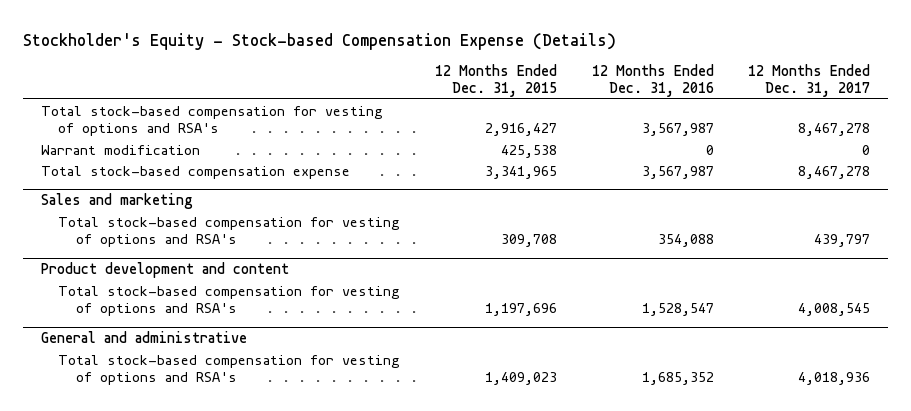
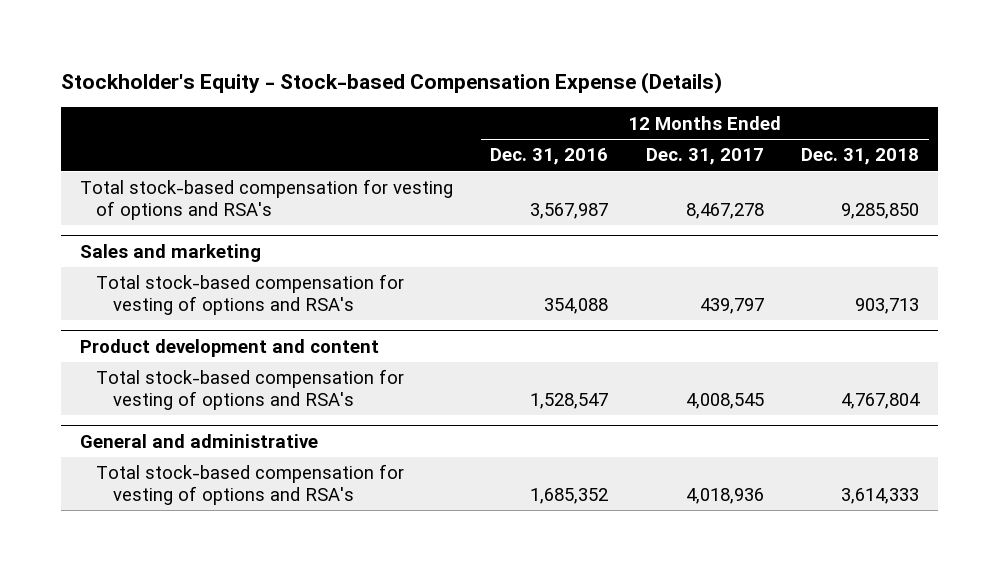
[434,63,557,97] 12 Months Ended Dec. 31, 2015 -> none
none -> [801,148,920,166] Dec. 31, 2018
[40,144,200,155] Warrant modification -> none
[40,165,350,179] Total stock-based compensation expense -> none

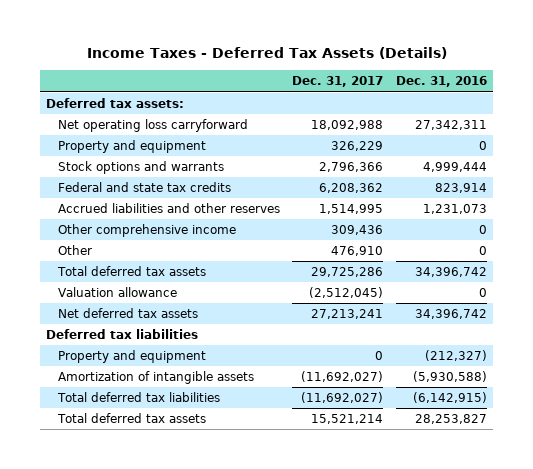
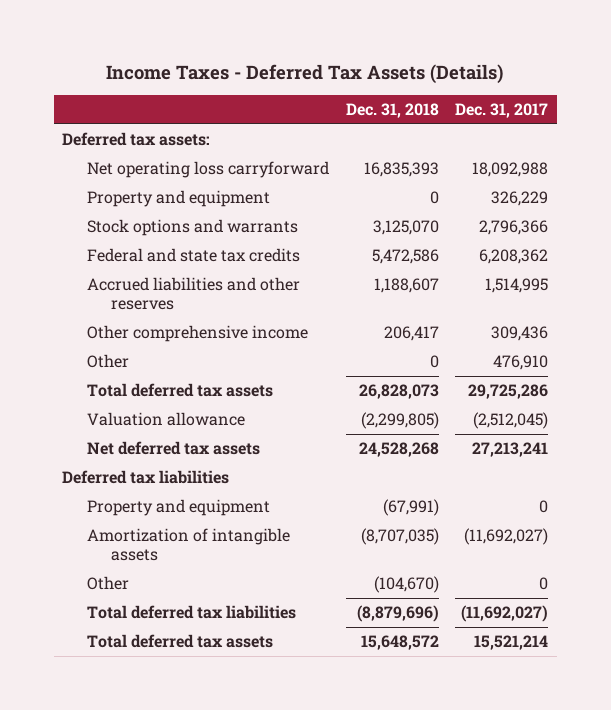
[396,76,488,88] Dec. 31, 2016 -> none
none -> [345,103,439,119] Dec. 31, 2018
none -> [86,576,129,591] Other

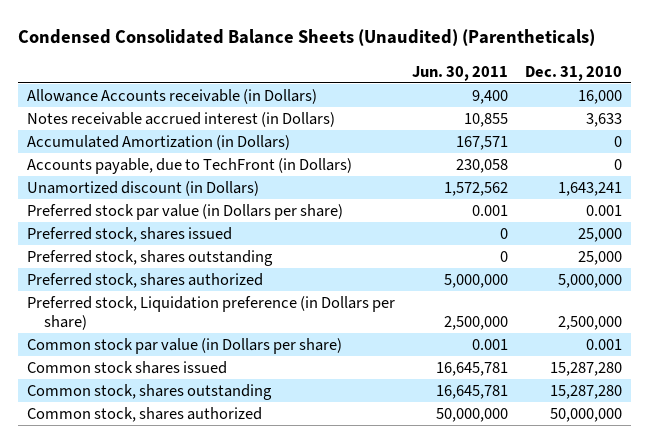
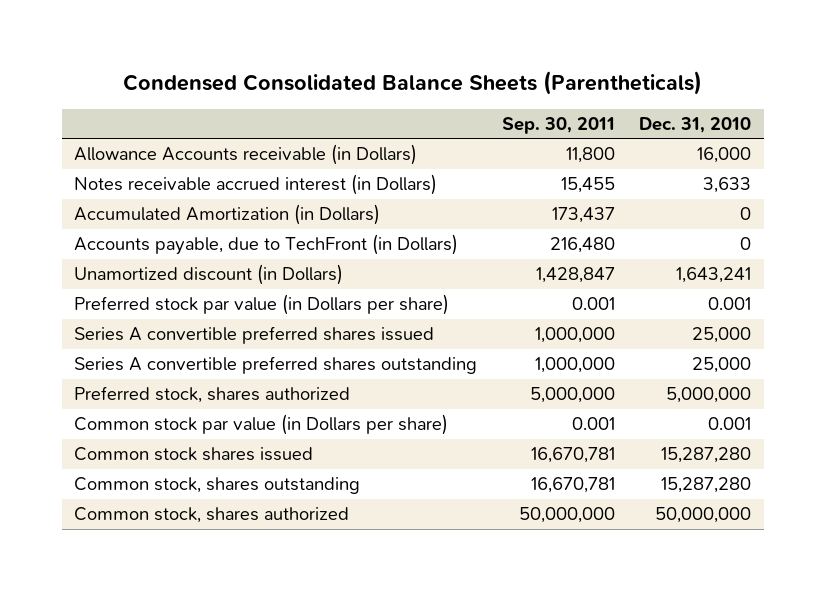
[18,29,596,47] Condensed Consolidated Balance Sheets (Unaudited) (Parentheticals) -> [122,71,702,96] Condensed Consolidated Balance Sheets (Parentheticals)
[411,65,508,81] Jun. 30, 2011 -> none
none -> [501,116,615,134] Sep. 30, 2011
[26,227,232,243] Preferred stock, shares issued -> [73,326,434,345] Series A convertible preferred shares issued
[26,250,273,267] Preferred stock, shares outstanding -> [73,356,477,375] Series A convertible preferred shares outstanding
[26,296,395,331] Preferred stock, Liquidation preference (in Dollars per share) -> none

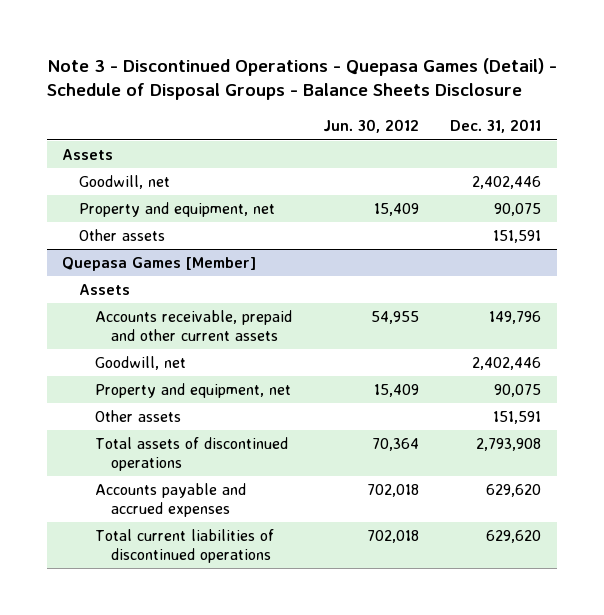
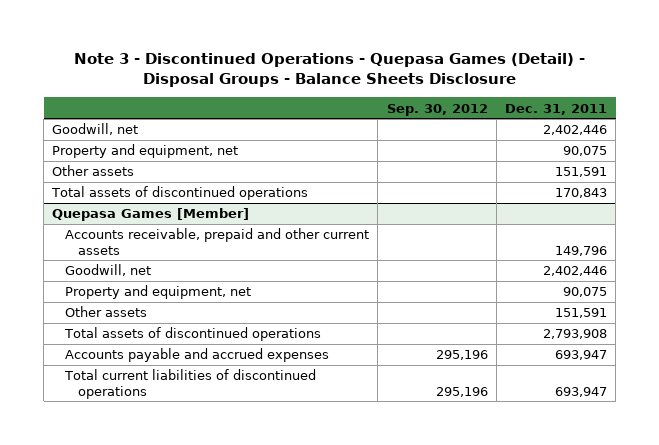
[46,57,557,101] Note 3 - Discontinued Operations - Quepasa Games (Detail) - Schedule of Disposal Groups - Balance Sheets Disclosure -> [73,52,585,88] Note 3 - Discontinued Operations - Quepasa Games (Detail) - Disposal Groups - Balance Sheets Disclosure
[323,119,420,134] Jun. 30, 2012 -> none
none -> [386,103,488,116] Sep. 30, 2012
[62,149,114,161] Assets -> none
none -> [51,186,309,201] Total assets of discontinued operations
[78,284,130,296] Assets -> none
[486,484,542,498] 629,620 -> [555,350,608,361] 693,947
[486,530,542,544] 629,620 -> [555,386,608,397] 693,947

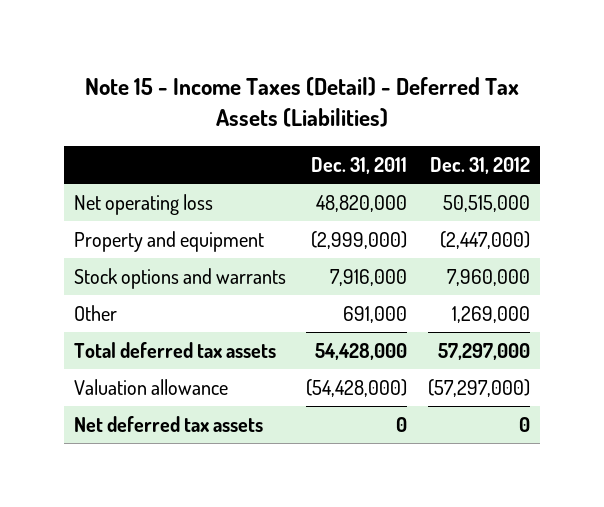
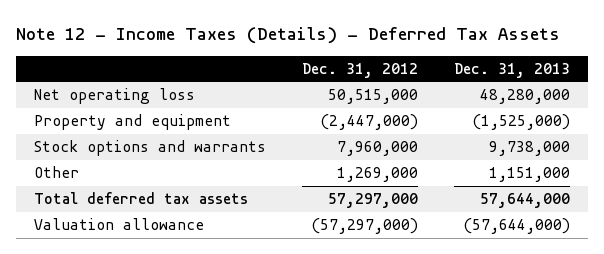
[84,76,519,127] Note 15 - Income Taxes (Detail) - Deferred Tax Assets (Liabilities) -> [16,27,561,45] Note 12 - Income Taxes (Details) - Deferred Tax Assets
[311,156,408,174] Dec. 31, 2011 -> none
none -> [453,62,570,78] Dec. 31, 2013
[74,415,264,432] Net deferred tax assets -> none

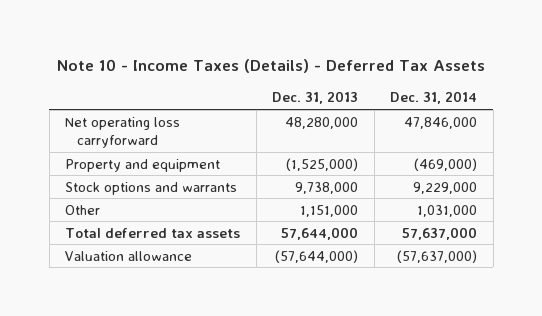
[16,27,561,45] Note 12 - Income Taxes (Details) - Deferred Tax Assets -> [57,59,486,74] Note 10 - Income Taxes (Details) - Deferred Tax Assets
[301,62,418,78] Dec. 31, 2012 -> none
none -> [390,91,478,105] Dec. 31, 2014
[33,88,195,105] Net operating loss -> [65,116,181,148] Net operating loss carryforward

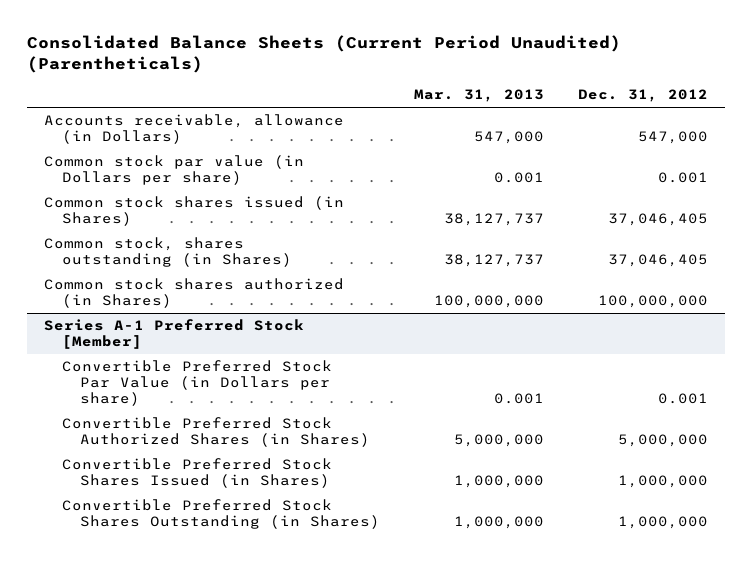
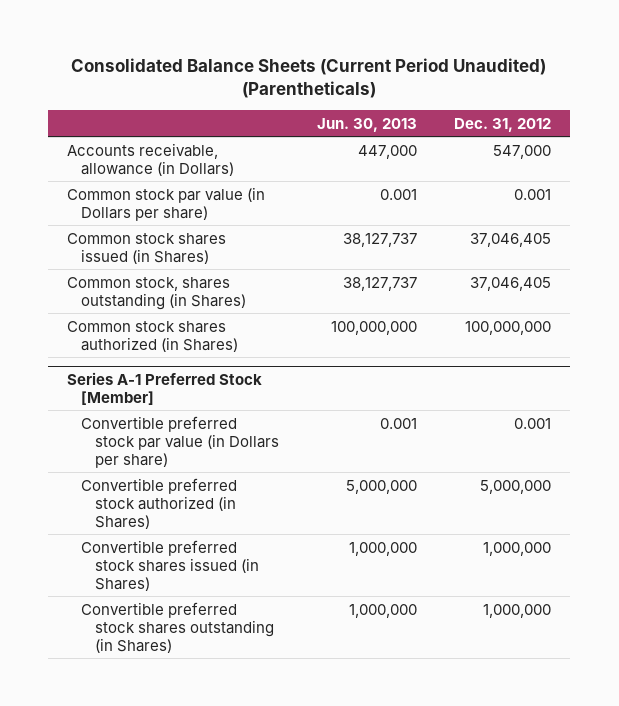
[413,89,544,103] Mar. 31, 2013 -> none
none -> [316,117,417,132] Jun. 30, 2013
[61,360,332,407] Convertible Preferred Stock Par Value (in Dollars per share) -> [81,415,280,468] Convertible preferred stock par value (in Dollars per share)
[61,417,370,448] Convertible Preferred Stock Authorized Shares (in Shares) -> [81,477,238,529] Convertible preferred stock authorized (in Shares)
[61,458,332,489] Convertible Preferred Stock Shares Issued (in Shares) -> [81,539,260,591] Convertible preferred stock shares issued (in Shares)
[61,499,380,530] Convertible Preferred Stock Shares Outstanding (in Shares) -> [81,601,275,653] Convertible preferred stock shares outstanding (in Shares)

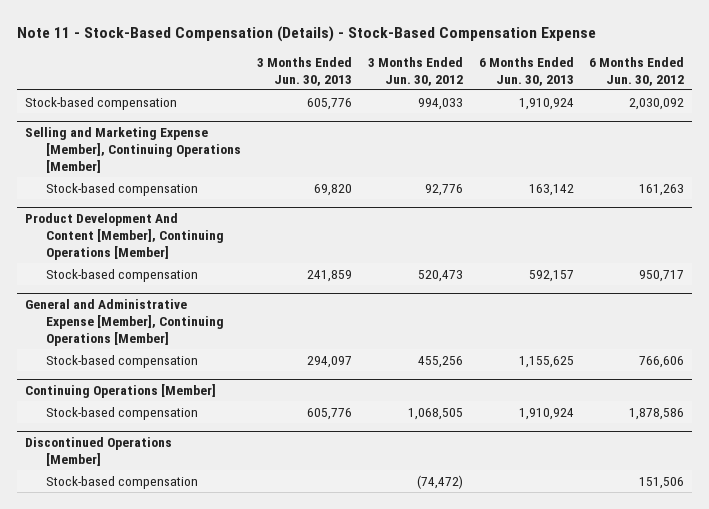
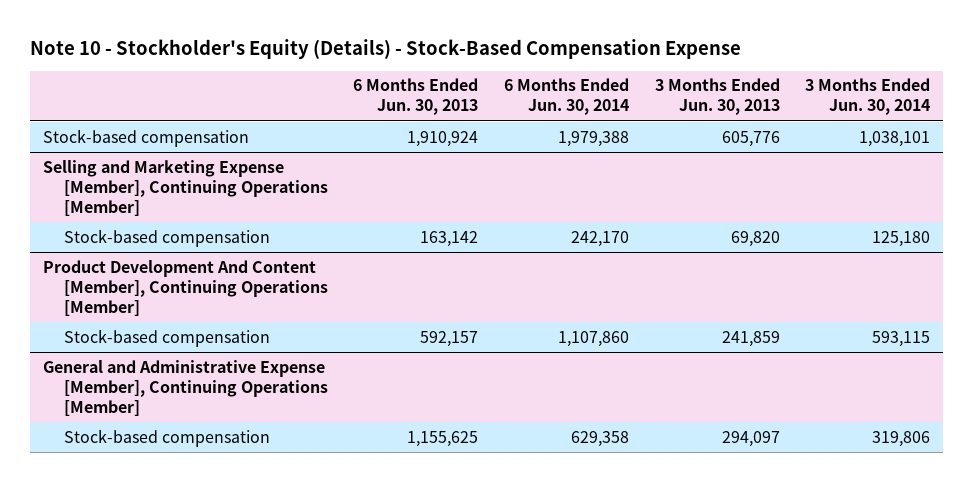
[16,25,596,42] Note 11 - Stock-Based Compensation (Details) - Stock-Based Compensation Expense -> [29,38,741,59] Note 10 - Stockholder's Equity (Details) - Stock-Based Compensation Expense
[367,57,463,86] 3 Months Ended Jun. 30, 2012 -> none
[589,57,685,86] 6 Months Ended Jun. 30, 2012 -> none
none -> [503,78,629,116] 6 Months Ended Jun. 30, 2014
none -> [805,78,931,116] 3 Months Ended Jun. 30, 2014
[24,384,216,399] Continuing Operations [Member] -> none
[45,406,198,420] Stock-based compensation -> none
[24,437,172,466] Discontinued Operations [Member] -> none
[45,475,198,489] Stock-based compensation -> none

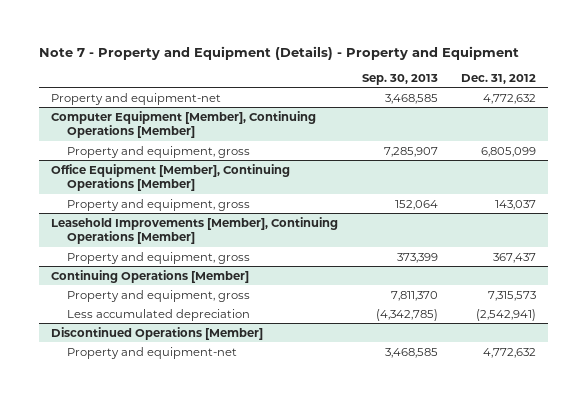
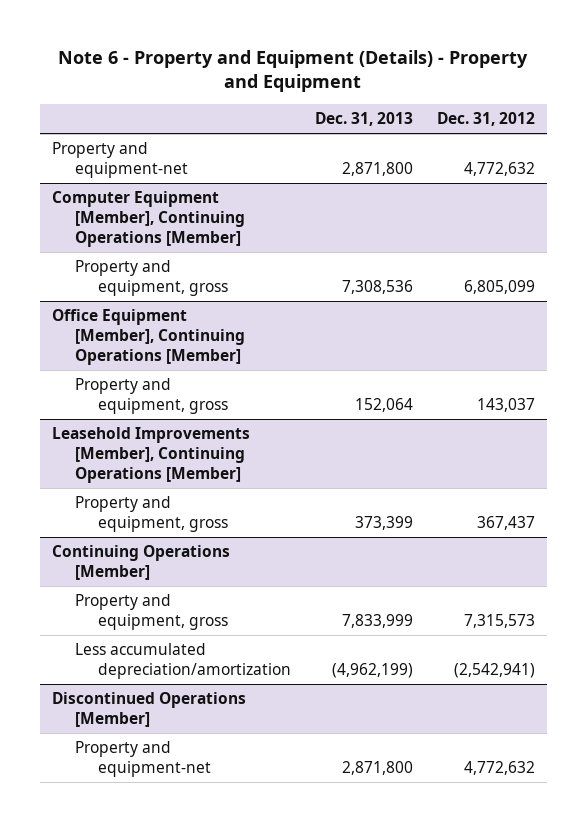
[38,45,519,60] Note 7 - Property and Equipment (Details) - Property and Equipment -> [58,49,529,93] Note 6 - Property and Equipment (Details) - Property and Equipment
[361,73,438,85] Sep. 30, 2013 -> none
none -> [314,112,413,127] Dec. 31, 2013
[66,308,250,321] Less accumulated depreciation -> [74,643,291,679] Less accumulated depreciation/amortization

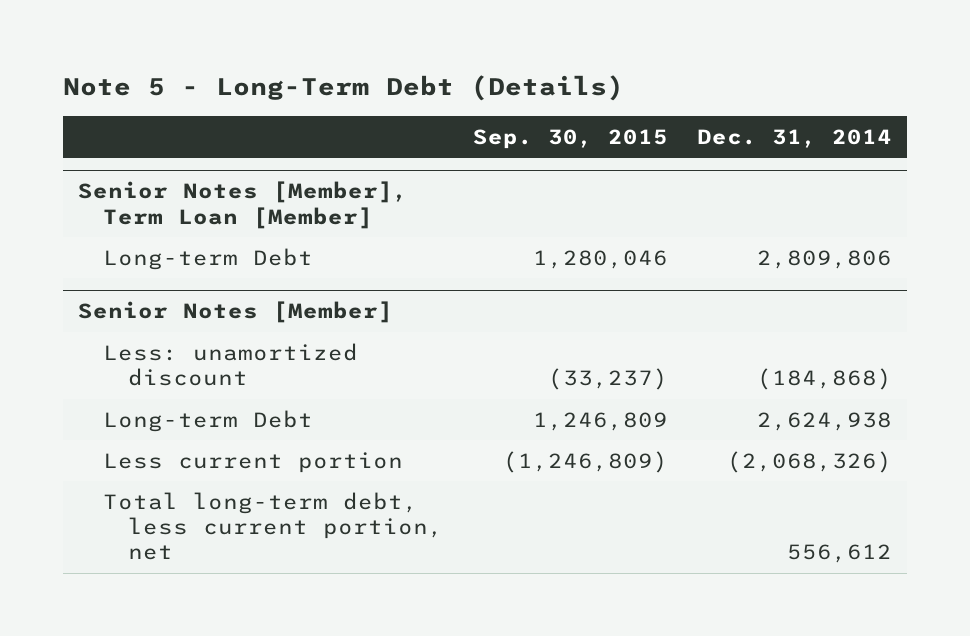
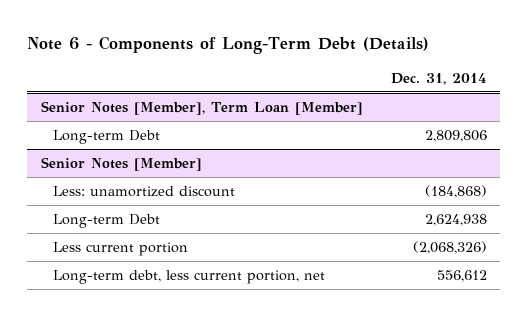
[63,75,625,102] Note 5 - Long-Term Debt (Details) -> [27,36,430,55] Note 6 - Components of Long-Term Debt (Details)
[472,128,668,149] Sep. 30, 2015 -> none
[103,491,444,561] Total long-term debt, less current portion, net -> [53,270,326,285] Long-term debt, less current portion, net

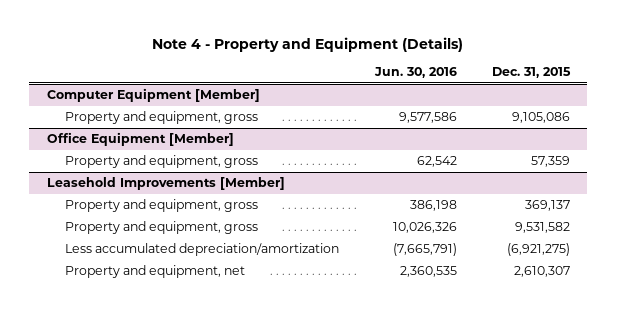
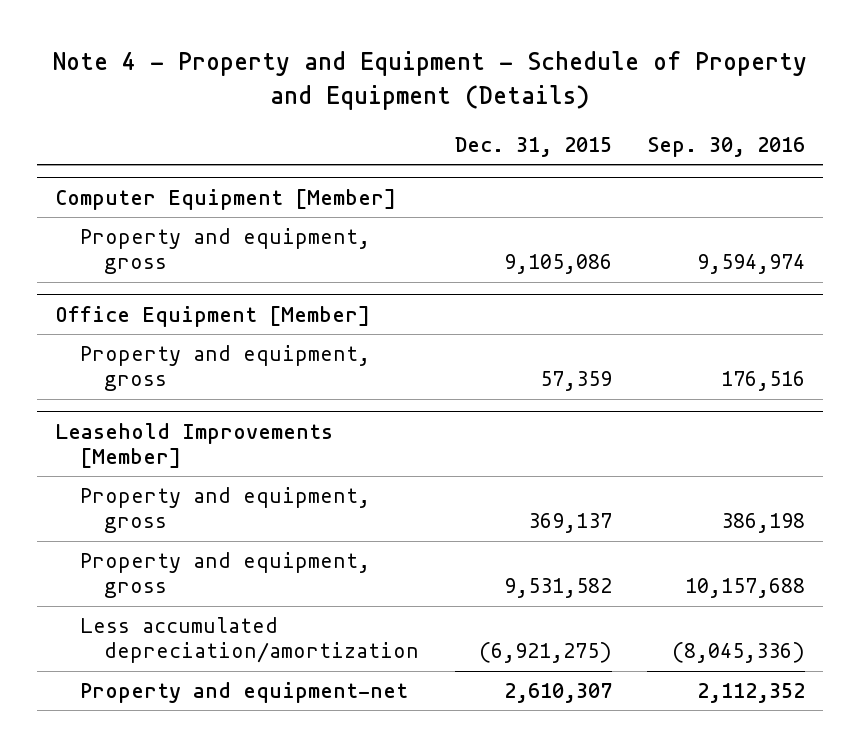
[152,36,464,52] Note 4 - Property and Equipment (Details) -> [53,51,808,110] Note 4 - Property and Equipment - Schedule of Property and Equipment (Details)
[373,67,457,79] Jun. 30, 2016 -> none
none -> [647,137,806,158] Sep. 30, 2016
[65,265,246,279] Property and equipment, net -> [79,682,408,704] Property and equipment-net

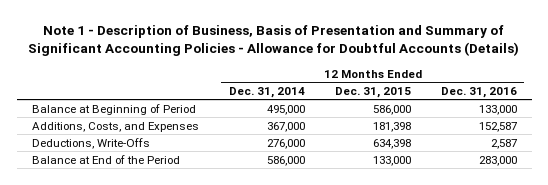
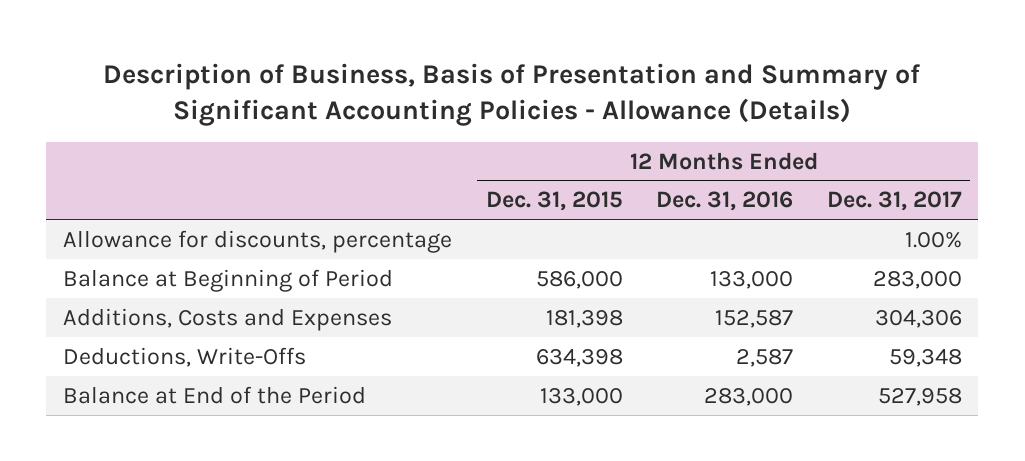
[28,25,520,57] Note 1 - Description of Business, Basis of Presentation and Summary of Significant Accounting Policies - Allowance for Doubtful Accounts (Details) -> [103,62,921,126] Description of Business, Basis of Presentation and Summary of Significant Accounting Policies - Allowance (Details)
[228,86,305,98] Dec. 31, 2014 -> none
none -> [826,191,962,212] Dec. 31, 2017
none -> [63,229,453,253] Allowance for discounts, percentage
[31,121,199,132] Additions, Costs, and Expenses -> [63,307,393,331] Additions, Costs and Expenses

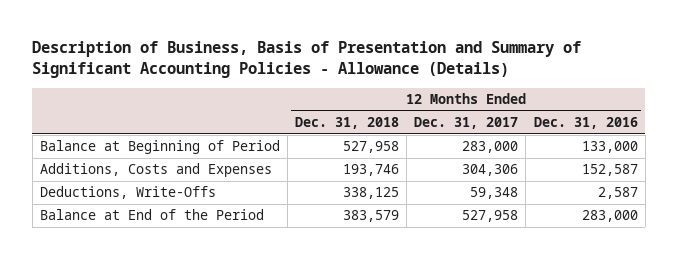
[485,191,623,212] Dec. 31, 2015 -> none
none -> [294,116,399,129] Dec. 31, 2018
[63,229,453,253] Allowance for discounts, percentage -> none

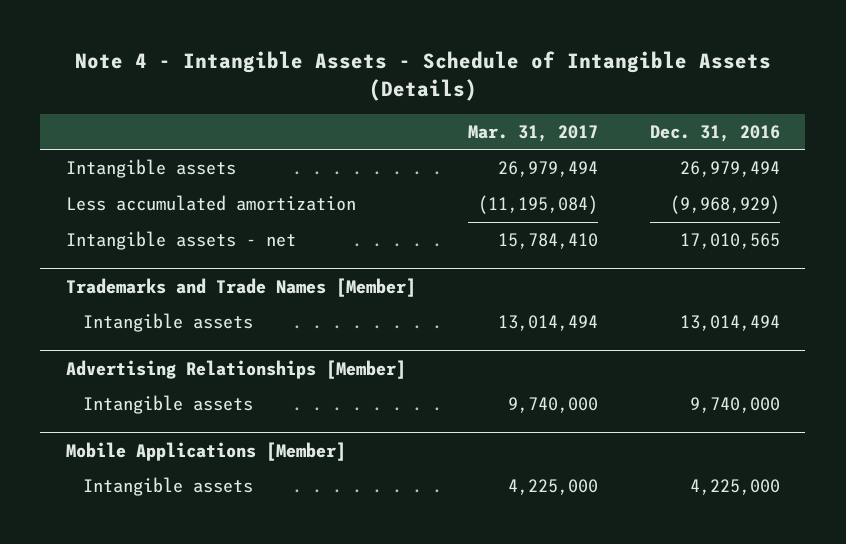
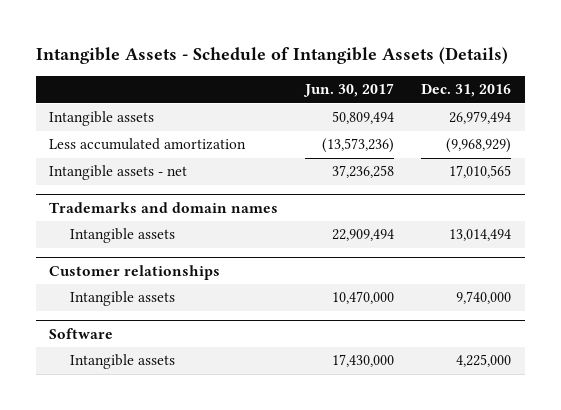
[74,51,771,101] Note 4 - Intangible Assets - Schedule of Intangible Assets (Details) -> [36,47,509,65] Intangible Assets - Schedule of Intangible Assets (Details)
[467,124,598,142] Mar. 31, 2017 -> none
none -> [303,83,395,98] Jun. 30, 2017
[66,277,417,297] Trademarks and Trade Names [Member] -> [49,202,279,214] Trademarks and domain names
[66,359,407,379] Advertising Relationships [Member] -> none
none -> [49,265,221,281] Customer relationships
[66,441,347,461] Mobile Applications [Member] -> none
none -> [49,328,114,340] Software

